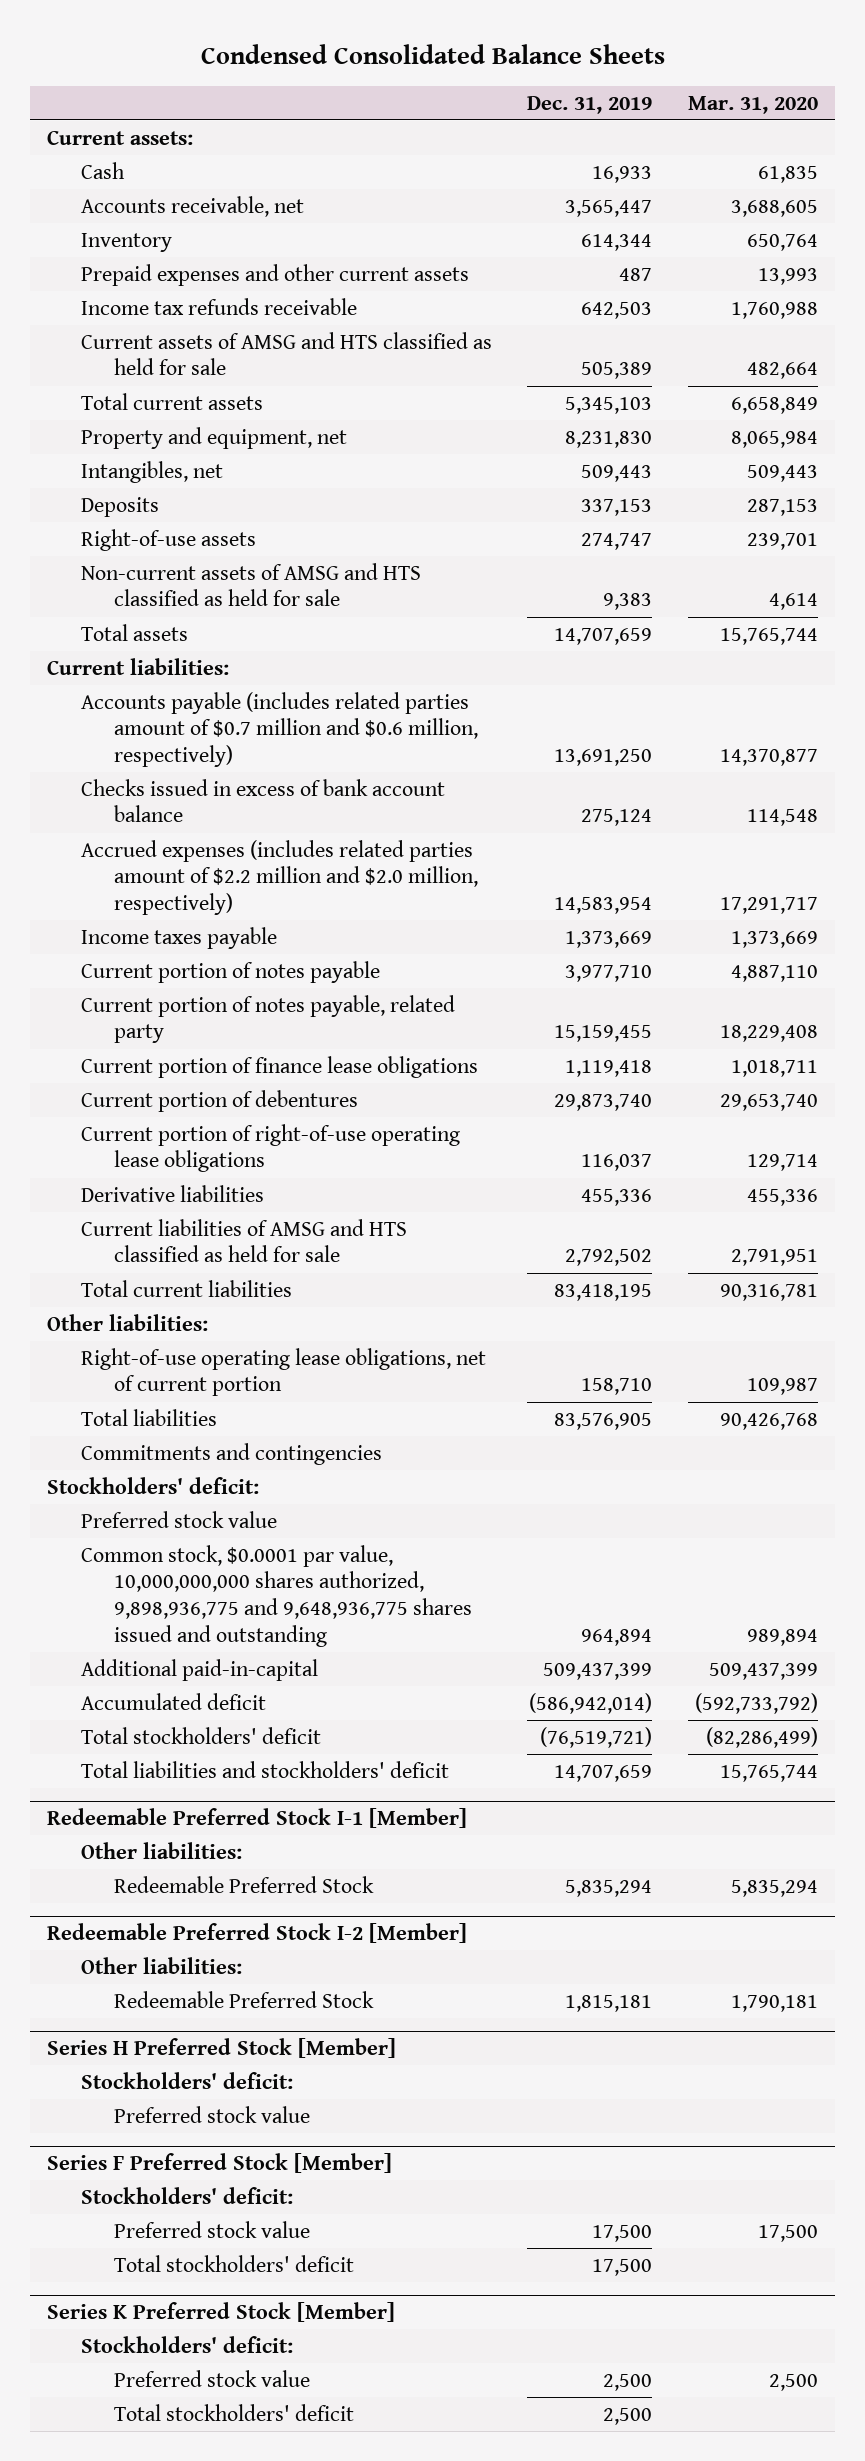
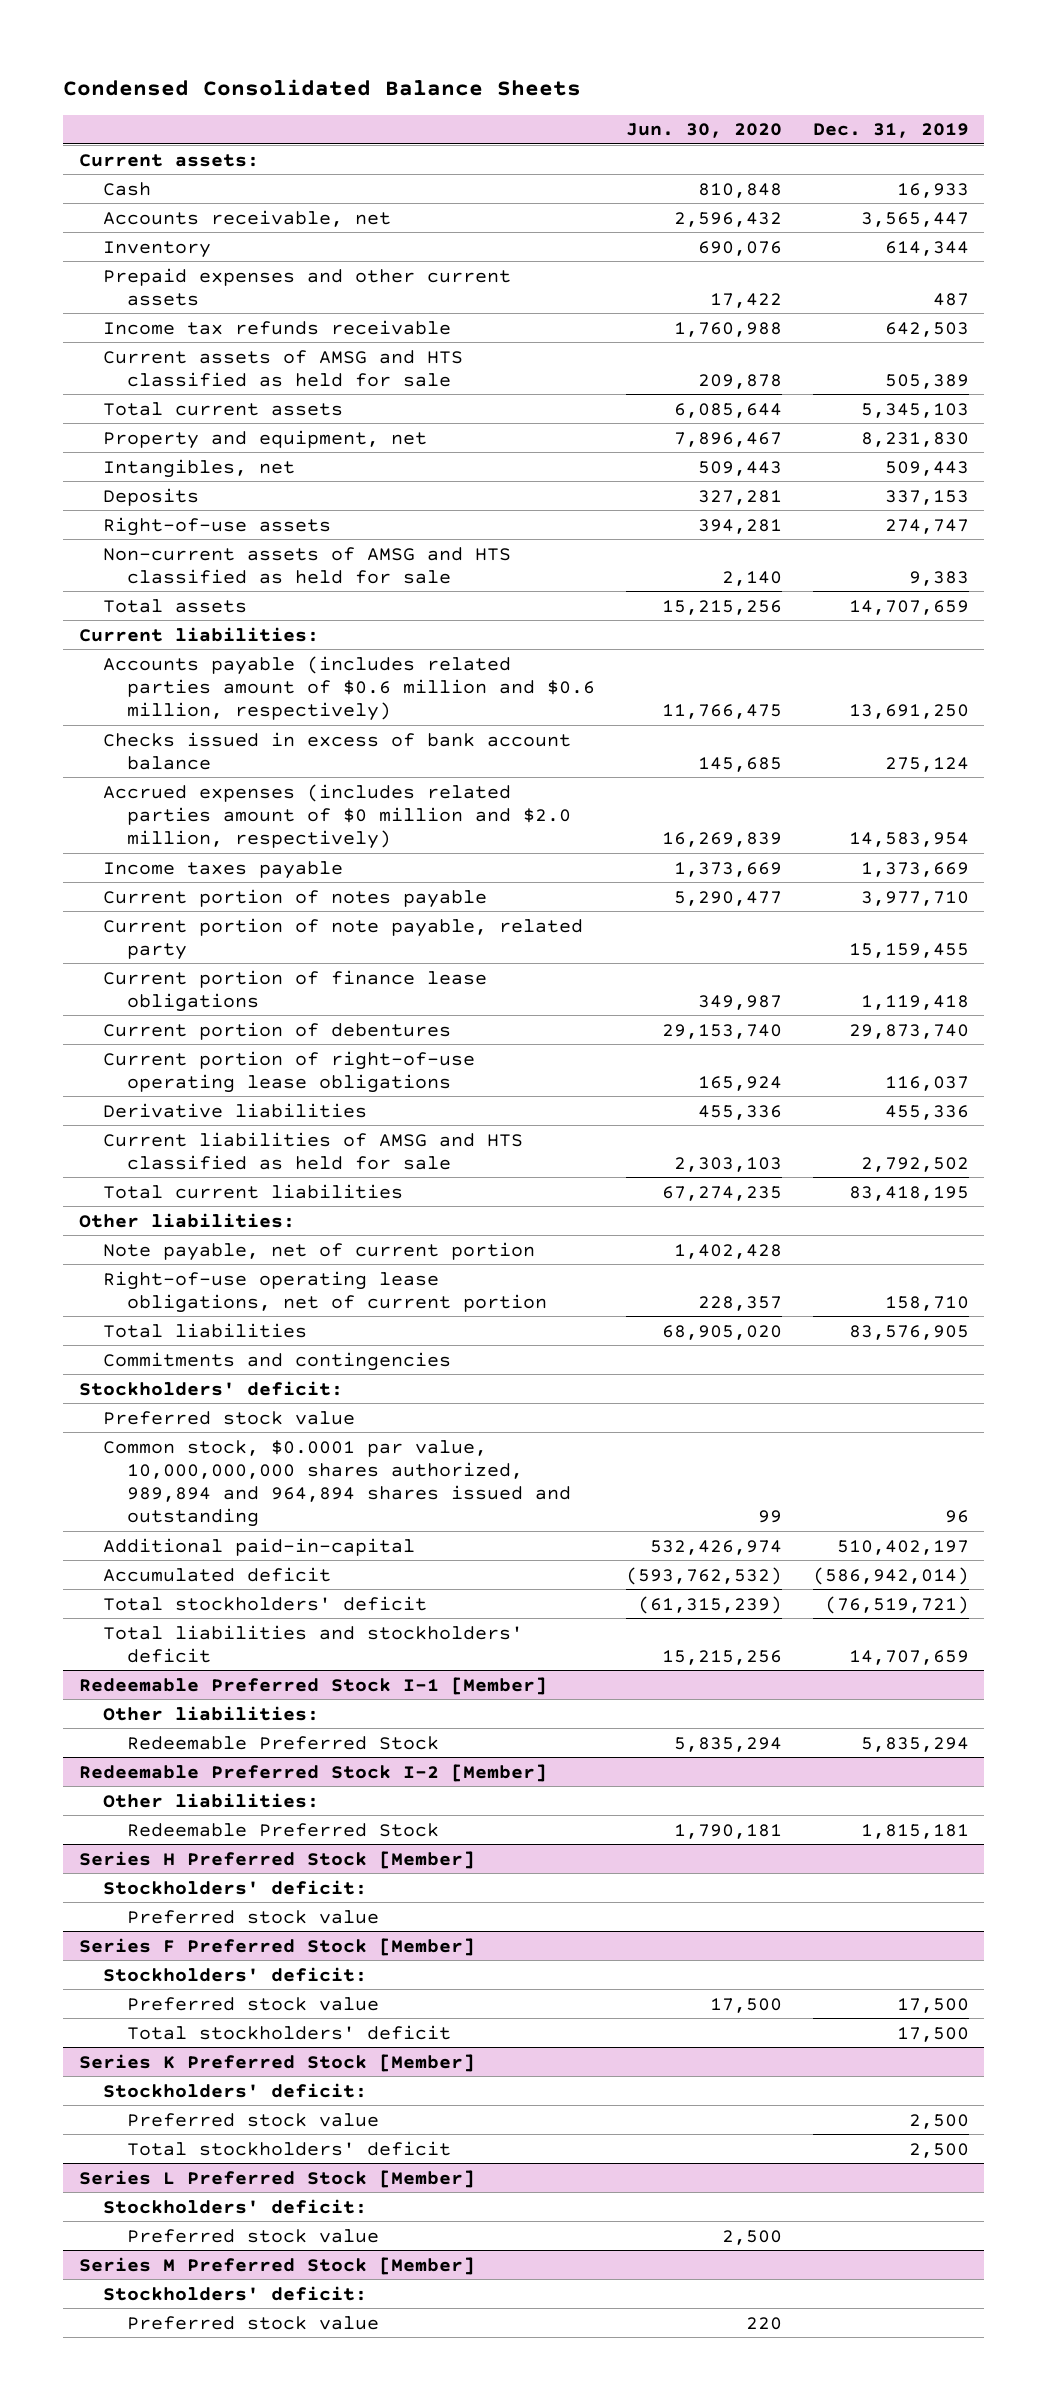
[687,95,818,114] Mar. 31, 2020 -> none
none -> [625,123,782,139] Jun. 30, 2020
[80,691,478,768] Accounts payable (includes related parties amount of $0.7 million and $0.6 million, respectively) -> [102,655,595,721] Accounts payable (includes related parties amount of $0.6 million and $0.6 million, respectively)
[80,839,478,916] Accrued expenses (includes related parties amount of $2.2 million and $2.0 million, respectively) -> [102,783,571,849] Accrued expenses (includes related parties amount of $0 million and $2.0 million, respectively)
[80,994,455,1044] Current portion of notes payable, related party -> [102,917,583,960] Current portion of note payable, related party
none -> [102,1241,535,1261] Note payable, net of current portion
[80,1544,472,1647] Common stock, $0.0001 par value, 10,000,000,000 shares authorized, 9,898,936,775 and 9,648,936,775 shares issued and outstanding -> [102,1439,571,1528] Common stock, $0.0001 par value, 10,000,000,000 shares authorized, 989,894 and 964,894 shares issued and outstanding
[581,1628,653,1646] 964,894 -> [944,1510,969,1524] 96
[543,1662,653,1680] 509,437,399 -> [836,1539,969,1555] 510,402,197
none -> [78,2169,475,2188] Series L Preferred Stock [Member]
none -> [102,2198,367,2214] Stockholders' deficit:
none -> [126,2228,379,2243] Preferred stock value
none -> [78,2256,475,2275] Series M Preferred Stock [Member]
none -> [102,2285,367,2301] Stockholders' deficit:
none -> [126,2315,379,2330] Preferred stock value

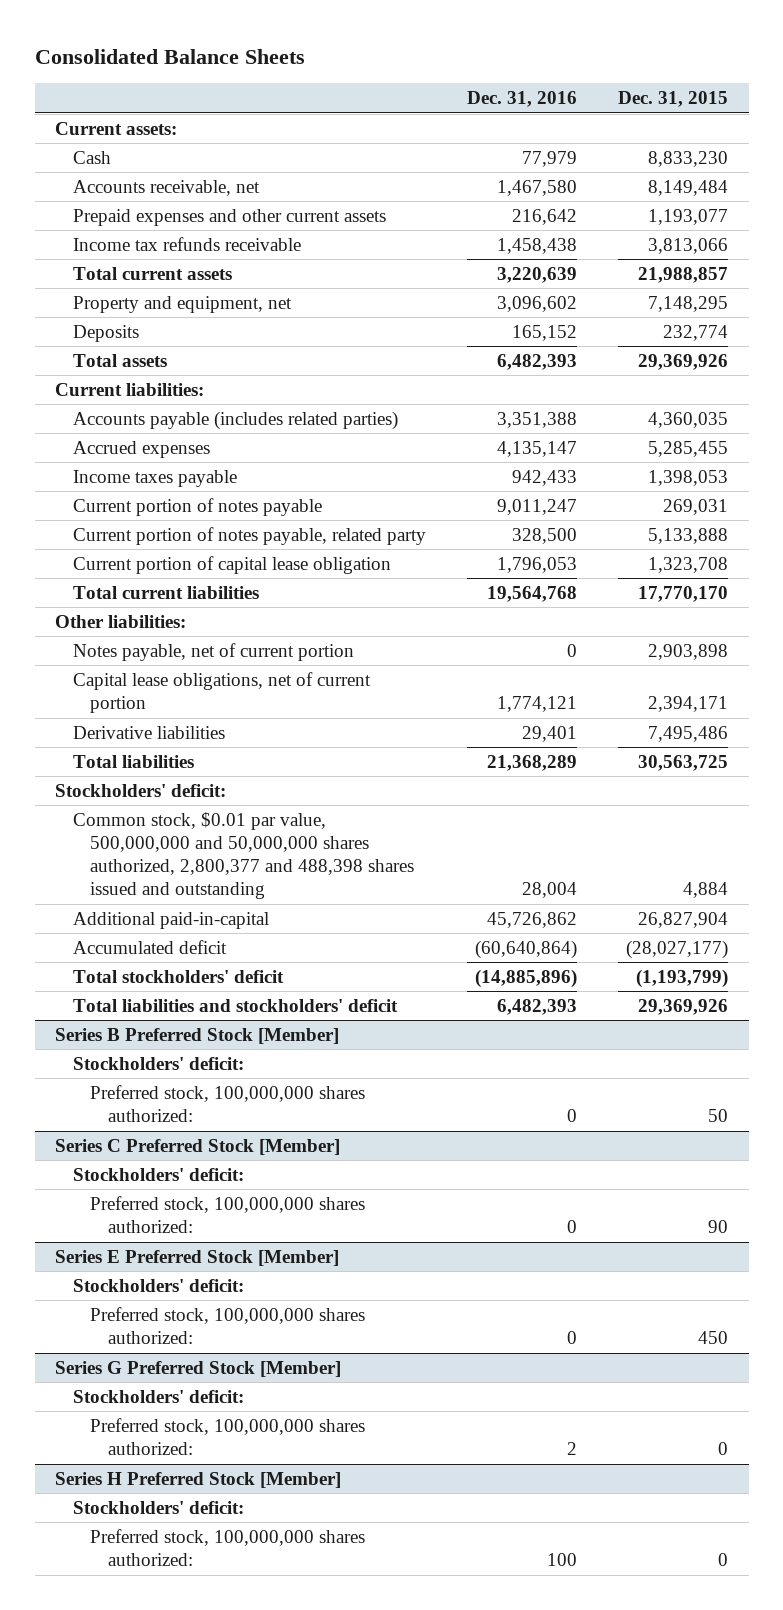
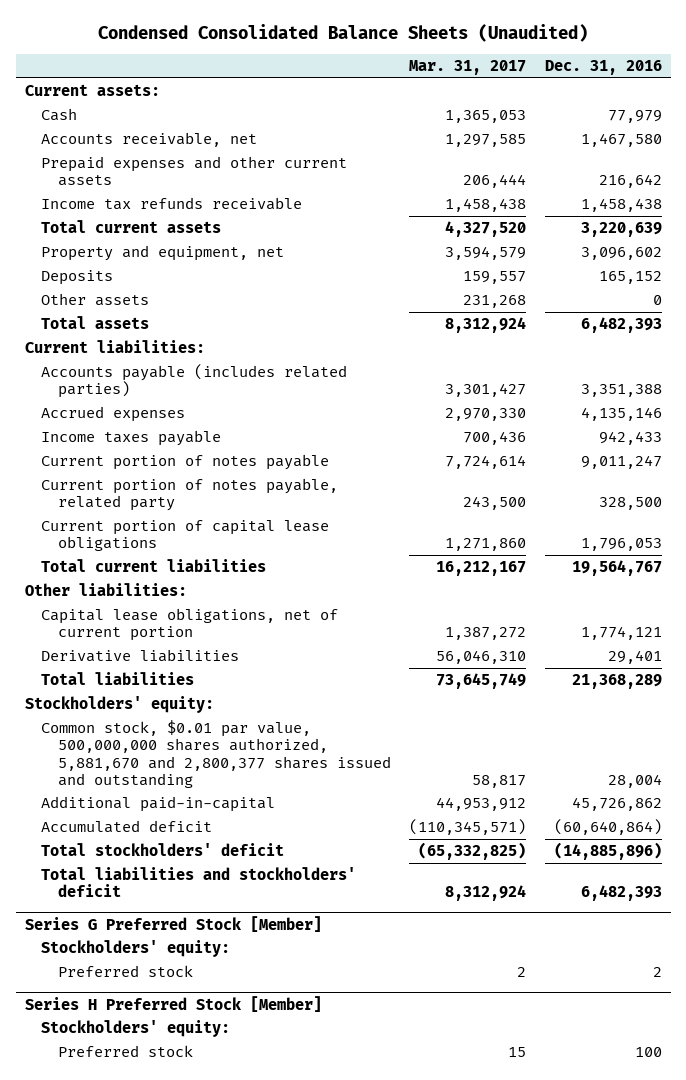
[34,49,305,65] Consolidated Balance Sheets -> [98,24,589,43] Condensed Consolidated Balance Sheets (Unaudited)
[618,91,729,108] Dec. 31, 2015 -> none
none -> [409,60,527,76] Mar. 31, 2017
none -> [41,293,150,307] Other assets
[496,440,577,457] 4,135,147 -> [580,407,662,422] 4,135,146
[72,555,391,574] Current portion of capital lease obligation -> [41,520,330,552] Current portion of capital lease obligations
[486,585,577,602] 19,564,768 -> [571,560,662,577] 19,564,767
[72,642,354,661] Notes payable, net of current portion -> none
[55,783,227,797] Stockholders' deficit: -> [24,696,214,714] Stockholders' equity:
[72,811,415,900] Common stock, $0.01 par value, 500,000,000 and 50,000,000 shares authorized, 2,800,377 and 488,398 shares issued and outstanding -> [41,720,391,788] Common stock, $0.01 par value, 500,000,000 shares authorized, 5,881,670 and 2,800,377 shares issued and outstanding
[55,1027,340,1044] Series B Preferred Stock [Member] -> none
[72,1056,244,1070] Stockholders' deficit: -> none
[90,1084,366,1123] Preferred stock, 100,000,000 shares authorized: -> none
[55,1138,341,1155] Series C Preferred Stock [Member] -> none
[72,1167,244,1181] Stockholders' deficit: -> none
[90,1195,366,1234] Preferred stock, 100,000,000 shares authorized: -> none
[55,1249,340,1266] Series E Preferred Stock [Member] -> none
[72,1278,244,1292] Stockholders' deficit: -> none
[90,1306,366,1345] Preferred stock, 100,000,000 shares authorized: -> none
[72,1389,244,1403] Stockholders' deficit: -> [41,940,231,958] Stockholders' equity:
[90,1417,366,1456] Preferred stock, 100,000,000 shares authorized: -> [57,965,193,978] Preferred stock
[72,1500,244,1514] Stockholders' deficit: -> [41,1020,231,1038] Stockholders' equity:
[90,1528,366,1567] Preferred stock, 100,000,000 shares authorized: -> [57,1045,193,1058] Preferred stock

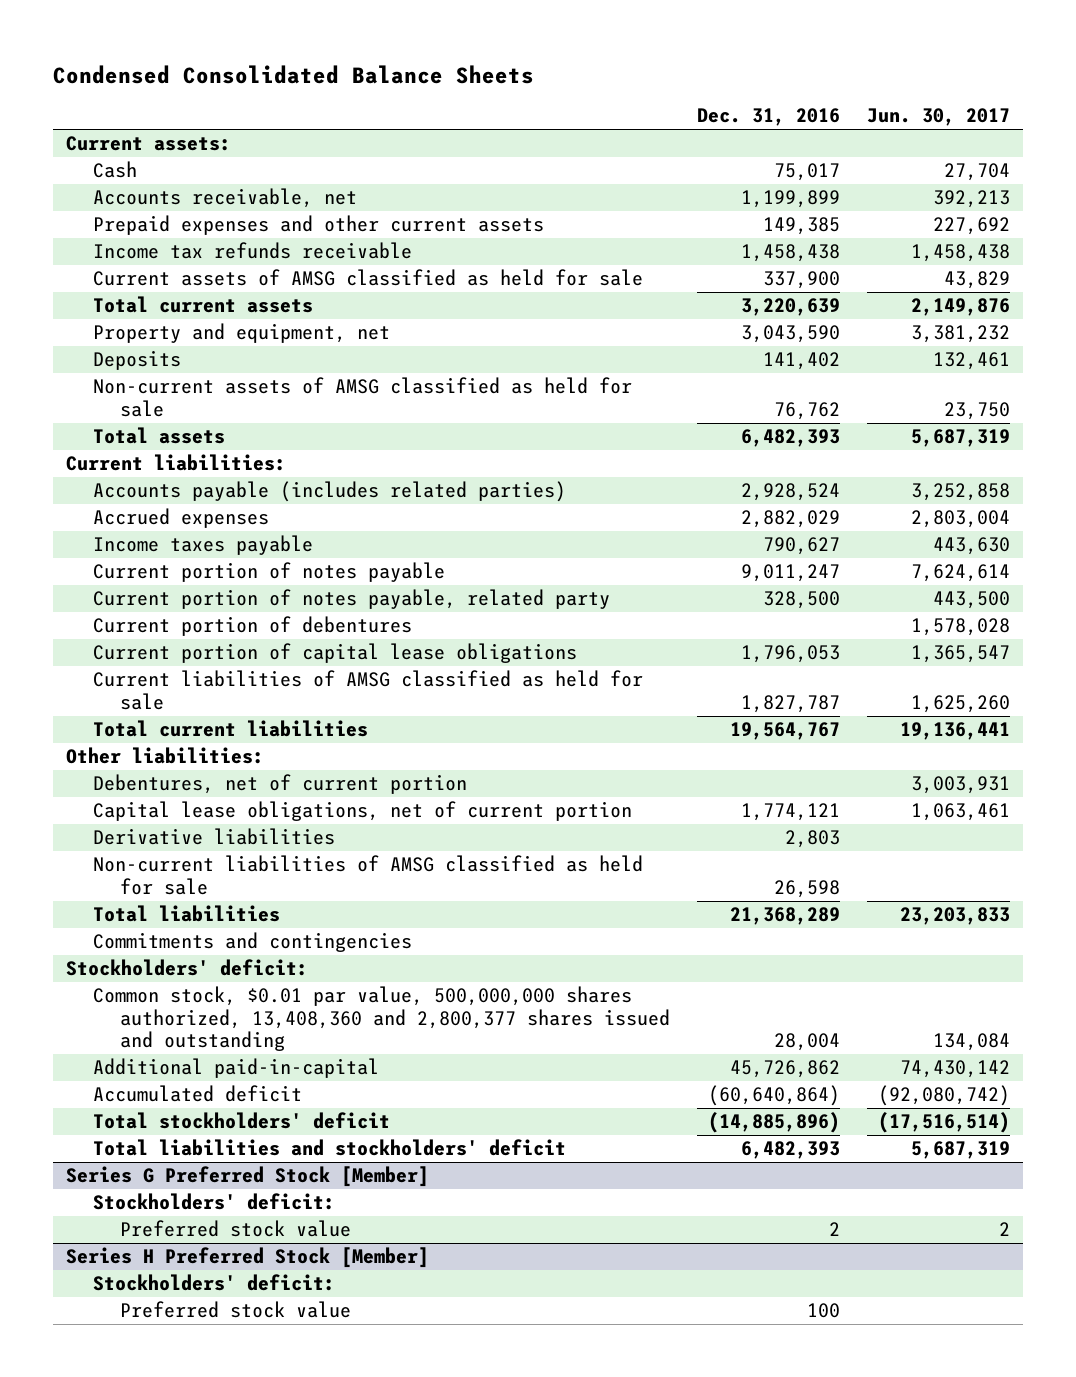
[98,24,589,43] Condensed Consolidated Balance Sheets (Unaudited) -> [52,64,534,84] Condensed Consolidated Balance Sheets
[409,60,527,76] Mar. 31, 2017 -> none
none -> [866,108,1010,127] Jun. 30, 2017
[607,110,662,124] 77,979 -> [773,163,840,182] 75,017
[580,133,662,148] 1,467,580 -> [740,190,840,209] 1,199,899
[598,174,662,189] 216,642 -> [762,217,840,236] 149,385
none -> [93,269,644,287] Current assets of AMSG classified as held for sale
[41,293,150,307] Other assets -> none
[580,247,662,261] 3,096,602 -> [740,325,840,344] 3,043,590
[598,271,662,285] 165,152 -> [762,352,840,371] 141,402
none -> [93,377,633,417] Non-current assets of AMSG classified as held for sale
[580,384,662,398] 3,351,388 -> [740,483,840,502] 2,928,524
[580,407,662,422] 4,135,146 -> [740,510,840,529] 2,882,029
[598,431,662,446] 942,433 -> [762,537,840,556] 790,627
none -> [93,616,413,637] Current portion of debentures
none -> [93,670,644,710] Current liabilities of AMSG classified as held for sale
none -> [93,774,468,795] Debentures, net of current portion
[607,650,662,665] 29,401 -> [784,830,840,849] 2,803
none -> [93,855,644,895] Non-current liabilities of AMSG classified as held for sale
none -> [93,932,413,953] Commitments and contingencies
[24,696,214,714] Stockholders' equity: -> [66,959,309,977] Stockholders' deficit:
[41,720,391,788] Common stock, $0.01 par value, 500,000,000 shares authorized, 5,881,670 and 2,800,377 shares issued and outstanding -> [93,986,671,1052] Common stock, $0.01 par value, 500,000,000 shares authorized, 13,408,360 and 2,800,377 shares issued and outstanding
[41,940,231,958] Stockholders' equity: -> [93,1193,336,1211] Stockholders' deficit:
[57,965,193,978] Preferred stock -> [120,1220,352,1238] Preferred stock value
[41,1020,231,1038] Stockholders' equity: -> [93,1274,336,1292] Stockholders' deficit:
[57,1045,193,1058] Preferred stock -> [120,1301,352,1319] Preferred stock value

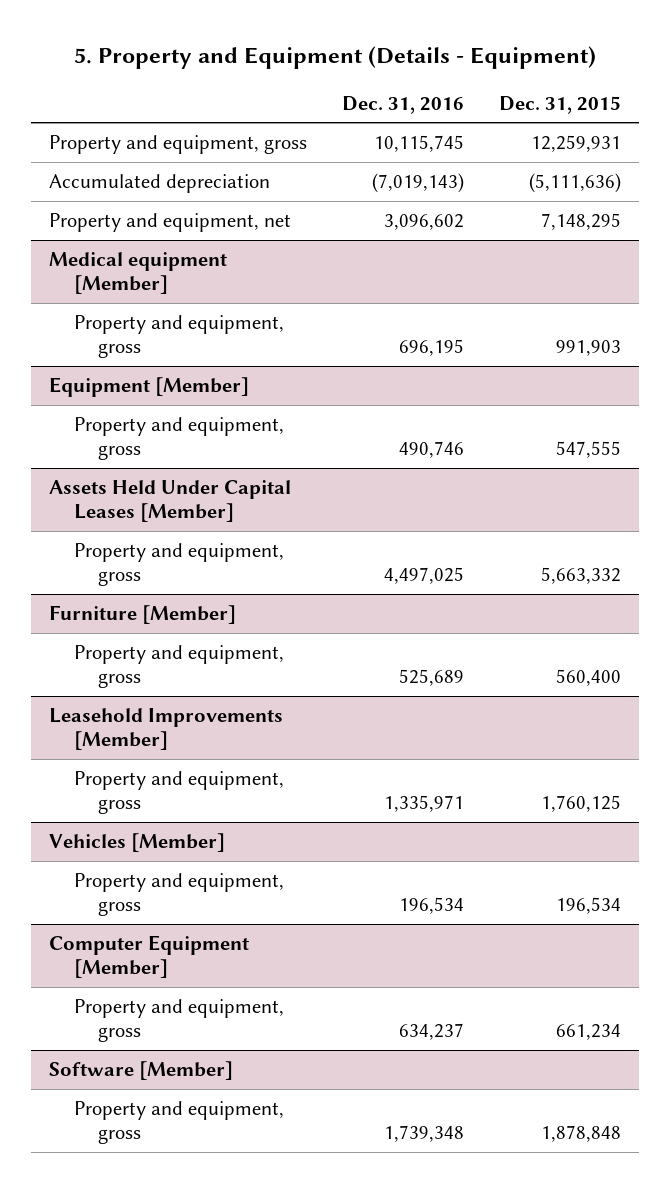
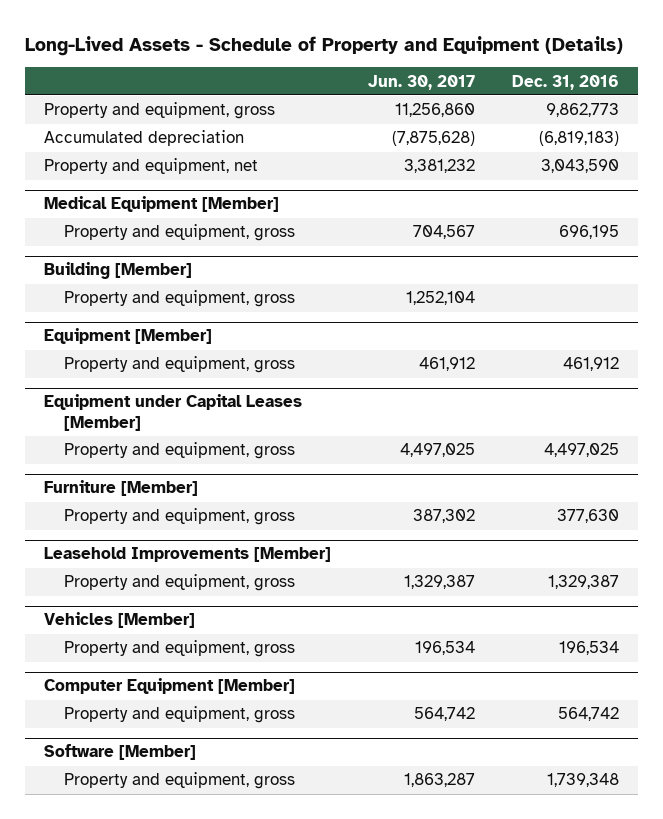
[73,46,596,70] 5. Property and Equipment (Details - Equipment) -> [25,35,624,56] Long-Lived Assets - Schedule of Property and Equipment (Details)
[498,95,621,114] Dec. 31, 2015 -> none
none -> [368,74,476,90] Jun. 30, 2017
[373,135,464,153] 10,115,745 -> [546,103,620,118] 9,862,773
[371,173,464,194] (7,019,143) -> [539,131,620,147] (6,819,183)
[383,214,464,231] 3,096,602 -> [541,159,620,174] 3,043,590
[48,252,227,295] Medical equipment [Member] -> [43,196,279,213] Medical Equipment [Member]
none -> [43,262,192,280] Building [Member]
none -> [64,290,296,308] Property and equipment, gross
[398,441,464,459] 490,746 -> [563,357,620,372] 461,912
[48,480,291,523] Assets Held Under Capital Leases [Member] -> [43,394,302,431] Equipment under Capital Leases [Member]
[398,669,464,687] 525,689 -> [557,509,620,524] 377,630
[383,795,464,813] 1,335,971 -> [548,575,620,590] 1,329,387
[398,1023,464,1041] 634,237 -> [558,707,620,722] 564,742

